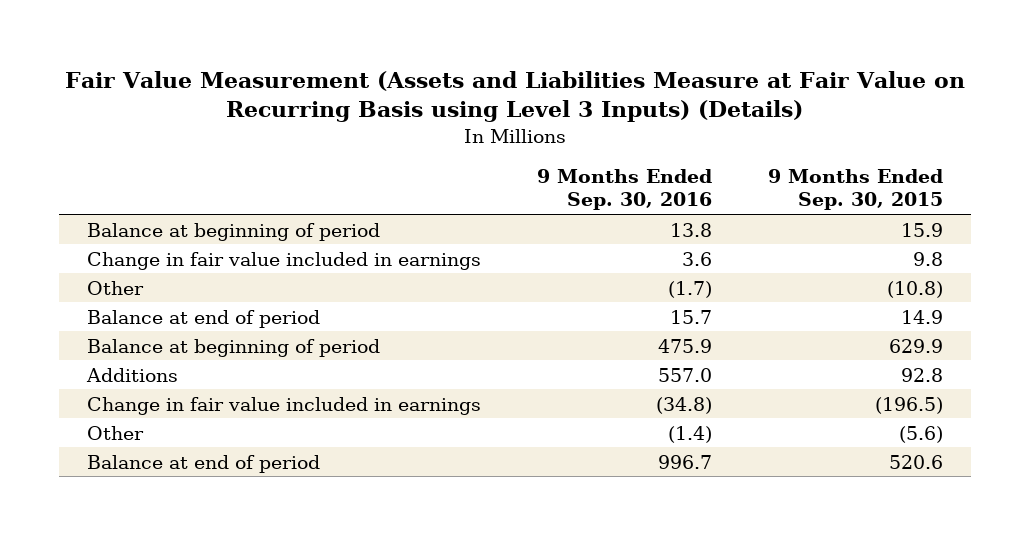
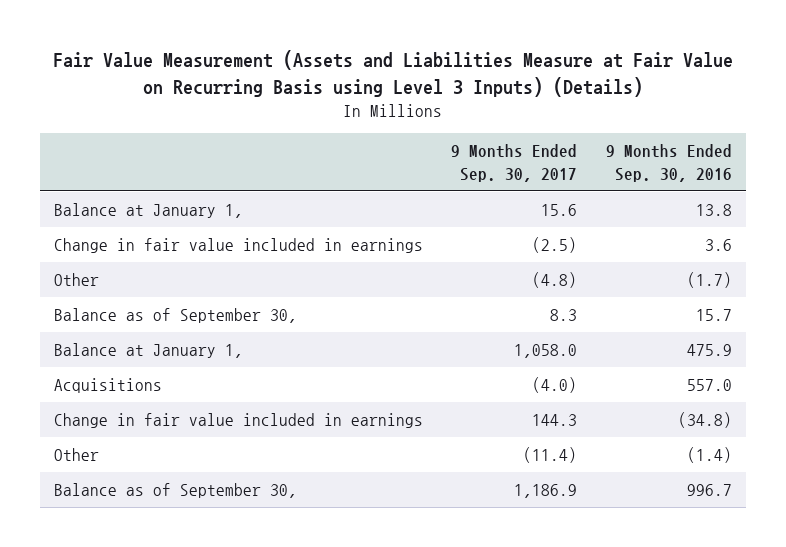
[768,168,944,211] 9 Months Ended Sep. 30, 2015 -> none
none -> [451,144,578,182] 9 Months Ended Sep. 30, 2017
[87,222,381,241] Balance at beginning of period -> [53,203,243,219] Balance at January 1,
[87,309,321,328] Balance at end of period -> [53,308,297,324] Balance as of September 30,
[87,338,381,357] Balance at beginning of period -> [53,343,243,359] Balance at January 1,
[86,367,179,382] Additions -> [53,378,162,394] Acquisitions
[87,454,321,473] Balance at end of period -> [53,483,297,499] Balance as of September 30,

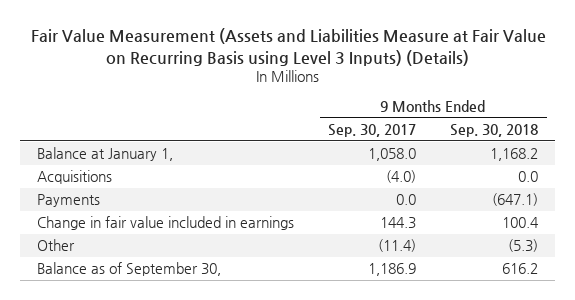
[605,144,732,182] 9 Months Ended Sep. 30, 2016 -> none
none -> [450,124,539,138] Sep. 30, 2018
[53,203,243,219] Balance at January 1, -> none
[53,238,423,254] Change in fair value included in earnings -> none
[53,273,99,287] Other -> none
[53,308,297,324] Balance as of September 30, -> none
none -> [37,194,101,208] Payments

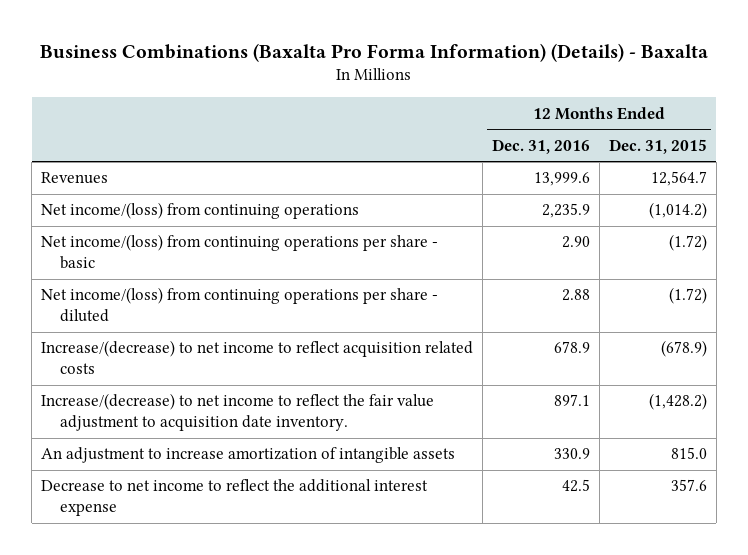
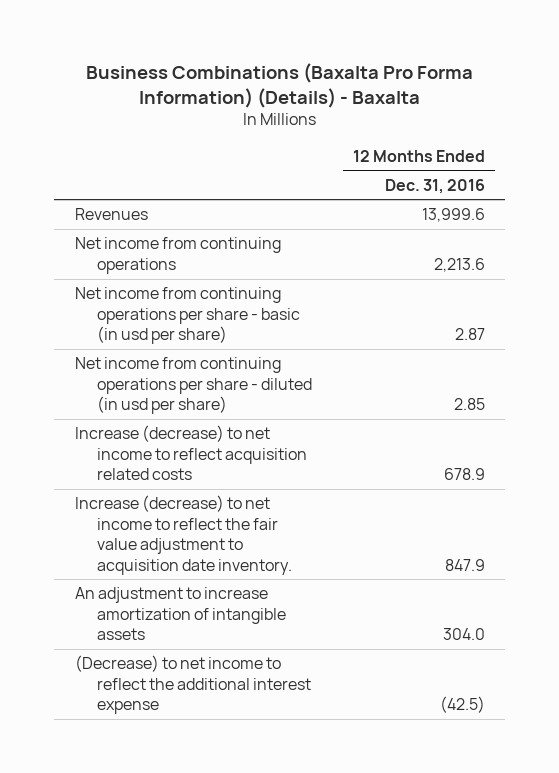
[608,138,707,154] Dec. 31, 2015 -> none
[40,202,359,220] Net income/(loss) from continuing operations -> [74,237,281,274] Net income from continuing operations
[541,203,590,219] 2,235.9 -> [433,257,485,272] 2,213.6
[40,234,438,270] Net income/(loss) from continuing operations per share - basic -> [74,287,300,345] Net income from continuing operations per share - basic (in usd per share)
[561,236,590,249] 2.90 -> [454,328,485,341] 2.87
[40,287,438,323] Net income/(loss) from continuing operations per share - diluted -> [74,357,312,415] Net income from continuing operations per share - diluted (in usd per share)
[561,289,590,302] 2.88 -> [453,398,485,411] 2.85
[40,340,473,375] Increase/(decrease) to net income to reflect acquisition related costs -> [74,425,307,481] Increase (decrease) to net income to reflect acquisition related costs
[40,393,434,432] Increase/(decrease) to net income to reflect the fair value adjustment to acquisition date inventory. -> [74,495,292,575] Increase (decrease) to net income to reflect the fair value adjustment to acquisition date inventory.
[553,394,590,407] 897.1 -> [444,558,485,571] 847.9
[553,448,590,460] 330.9 -> [442,628,485,641] 304.0
[40,479,428,517] Decrease to net income to reflect the additional interest expense -> [74,655,311,715] (Decrease) to net income to reflect the additional interest expense
[561,479,590,493] 42.5 -> [439,696,485,714] (42.5)

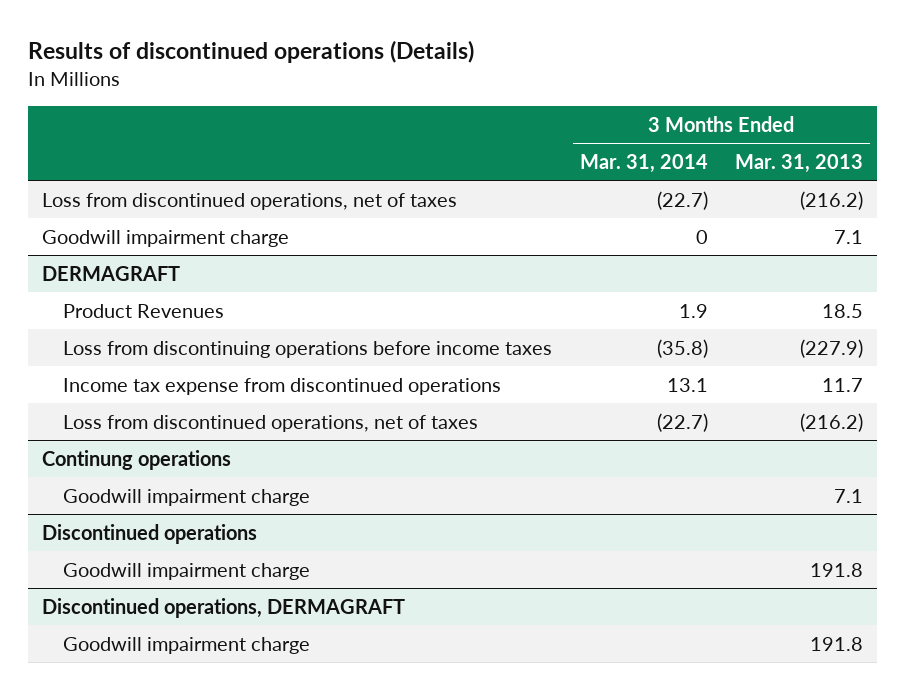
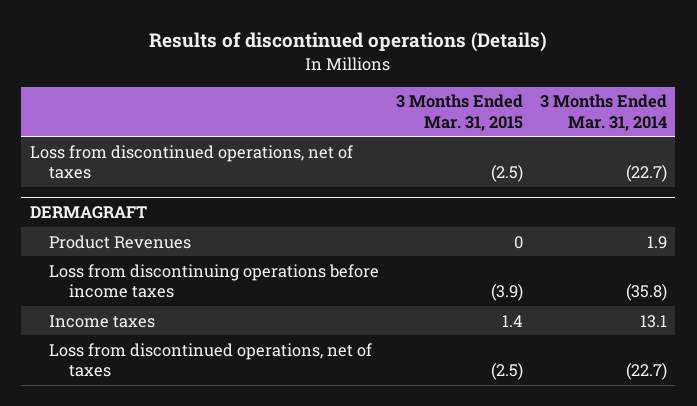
[734,153,863,173] Mar. 31, 2013 -> none
none -> [395,94,523,131] 3 Months Ended Mar. 31, 2015
[41,229,289,247] Goodwill impairment charge -> none
[63,377,502,395] Income tax expense from discontinued operations -> [49,314,156,328] Income taxes
[41,449,231,470] Continung operations -> none
[63,488,311,506] Goodwill impairment charge -> none
[41,523,257,544] Discontinued operations -> none
[63,562,311,580] Goodwill impairment charge -> none
[41,597,405,618] Discontinued operations, DERMAGRAFT -> none
[63,636,311,654] Goodwill impairment charge -> none

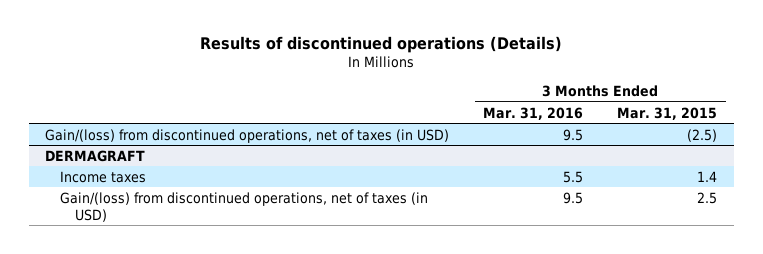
[539,94,667,131] 3 Months Ended Mar. 31, 2014 -> none
none -> [483,106,584,120] Mar. 31, 2016
[29,144,353,180] Loss from discontinued operations, net of taxes -> [45,128,450,143] Gain/(loss) from discontinued operations, net of taxes (in USD)
[49,234,192,249] Product Revenues -> none
[49,263,380,299] Loss from discontinuing operations before income taxes -> none
[49,342,373,378] Loss from discontinued operations, net of taxes -> [60,191,429,222] Gain/(loss) from discontinued operations, net of taxes (in USD)
[490,362,523,381] (2.5) -> [697,191,718,204] 2.5

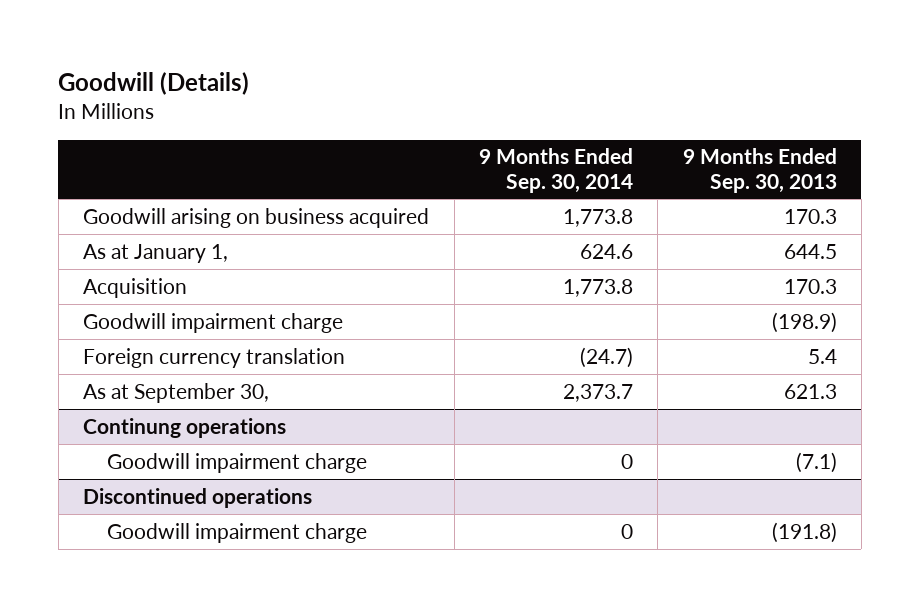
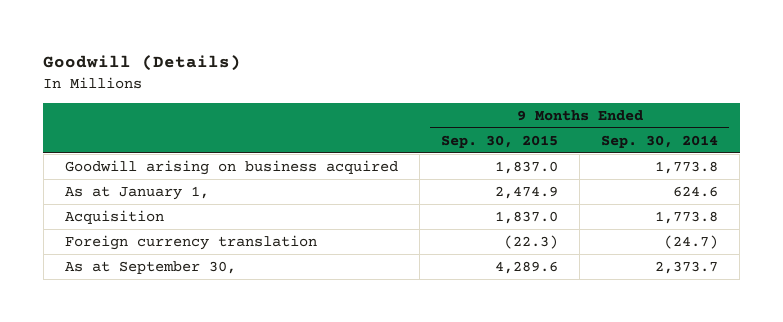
[682,148,837,193] 9 Months Ended Sep. 30, 2013 -> none
none -> [441,134,559,148] Sep. 30, 2015
[83,312,344,333] Goodwill impairment charge -> none
[83,417,287,438] Continung operations -> none
[106,452,367,473] Goodwill impairment charge -> none
[83,487,313,508] Discontinued operations -> none
[106,522,367,543] Goodwill impairment charge -> none

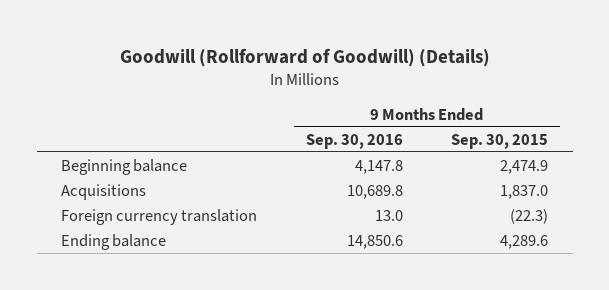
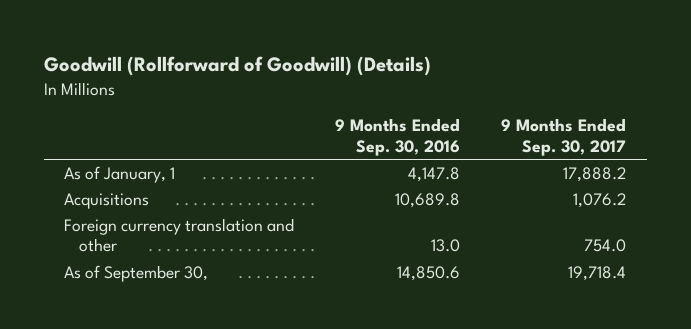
[451,133,549,149] Sep. 30, 2015 -> none
none -> [501,118,627,156] 9 Months Ended Sep. 30, 2017
[61,158,188,175] Beginning balance -> [64,165,176,183] As of January, 1
[61,208,258,225] Foreign currency translation -> [64,217,295,253] Foreign currency translation and other
[61,233,167,250] Ending balance -> [64,264,209,282] As of September 30,

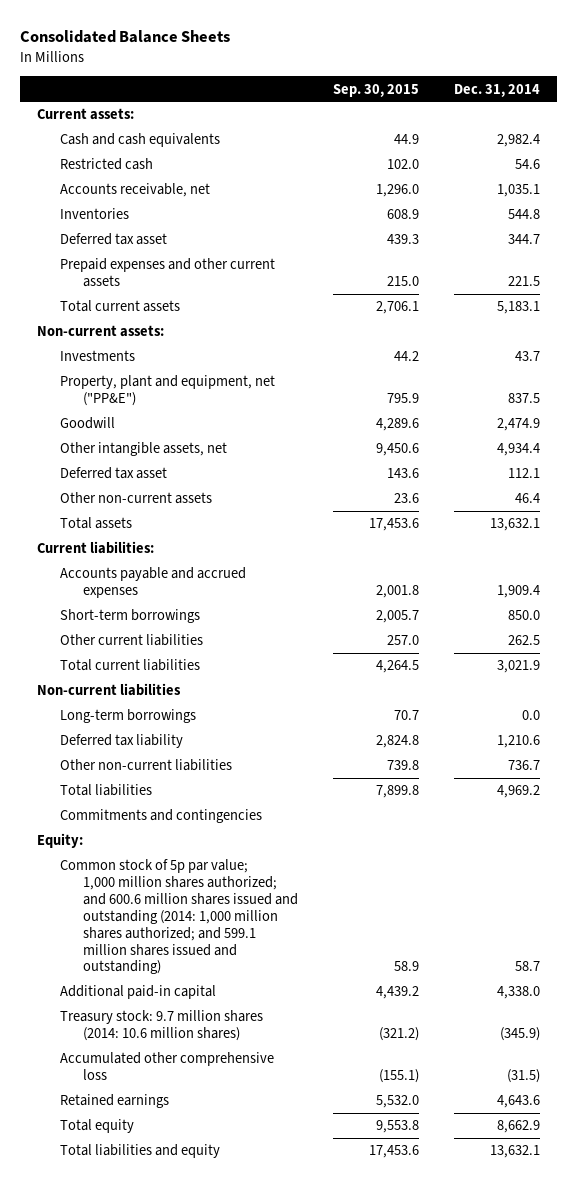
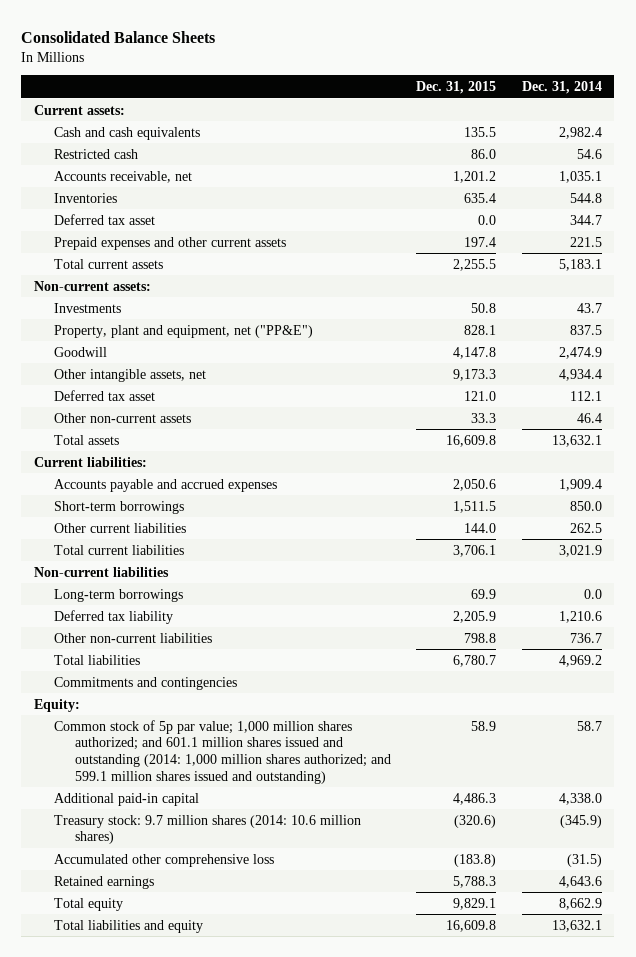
[332,83,419,97] Sep. 30, 2015 -> none
none -> [416,81,497,95] Dec. 31, 2015
[59,859,298,975] Common stock of 5p par value; 1,000 million shares authorized; and 600.6 million shares issued and outstanding (2014: 1,000 million shares authorized; and 599.1 million shares issued and outstanding) -> [54,719,391,784] Common stock of 5p par value; 1,000 million shares authorized; and 601.1 million shares issued and outstanding (2014: 1,000 million shares authorized; and 599.1 million shares issued and outstanding)

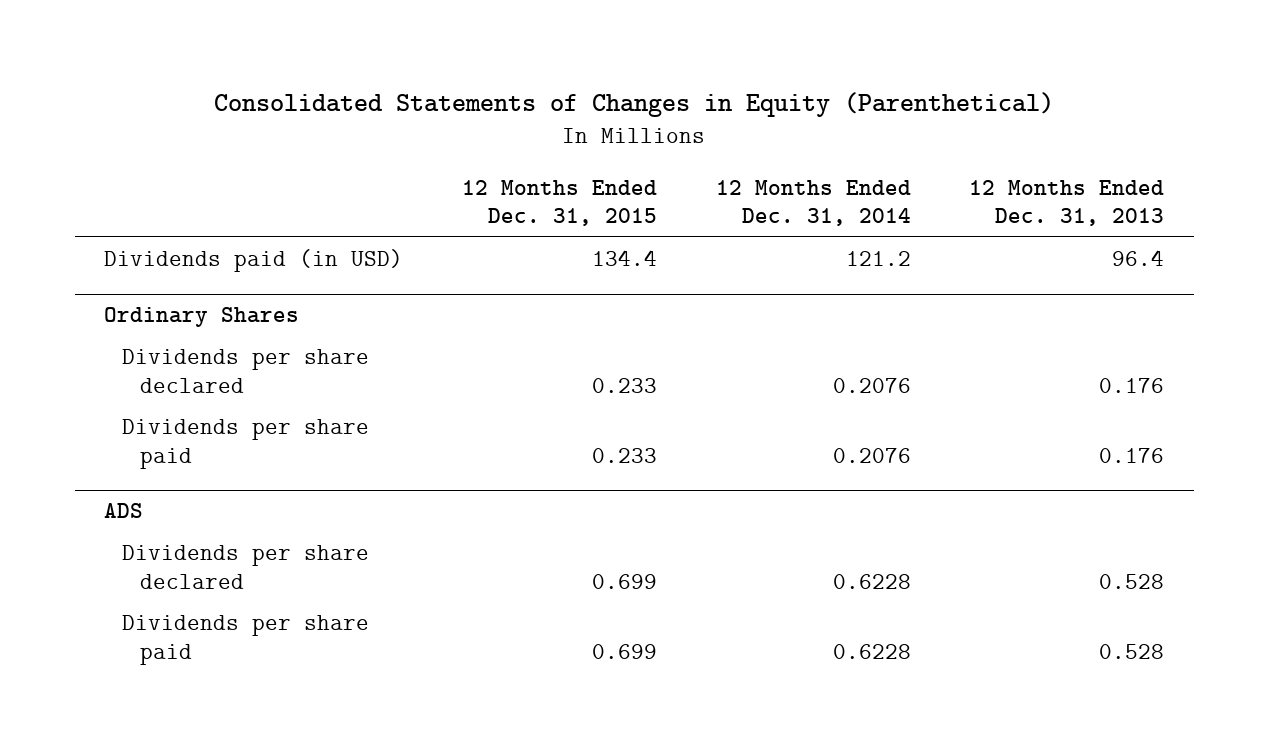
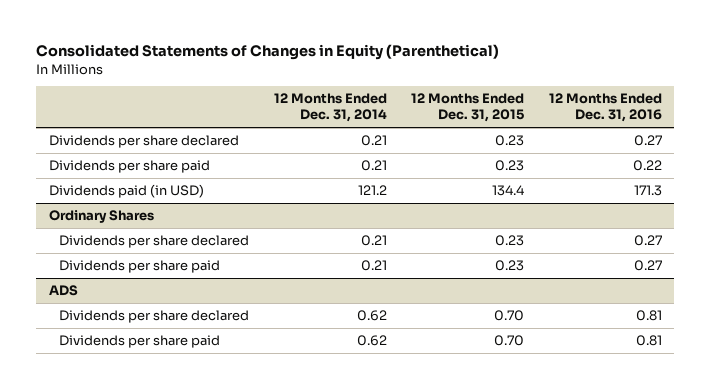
[969,179,1165,227] 12 Months Ended Dec. 31, 2013 -> none
none -> [549,93,663,123] 12 Months Ended Dec. 31, 2016
none -> [48,135,239,149] Dividends per share declared
none -> [48,160,210,174] Dividends per share paid
[591,377,657,393] 0.233 -> [495,235,525,247] 0.23
[832,377,911,393] 0.2076 -> [360,235,387,247] 0.21
[591,447,657,463] 0.233 -> [495,260,525,272] 0.23
[832,447,911,463] 0.2076 -> [360,260,387,272] 0.21
[591,573,657,589] 0.699 -> [494,310,525,322] 0.70
[832,573,911,589] 0.6228 -> [356,310,387,322] 0.62
[591,643,657,659] 0.699 -> [494,335,525,347] 0.70
[832,643,911,659] 0.6228 -> [356,335,387,347] 0.62

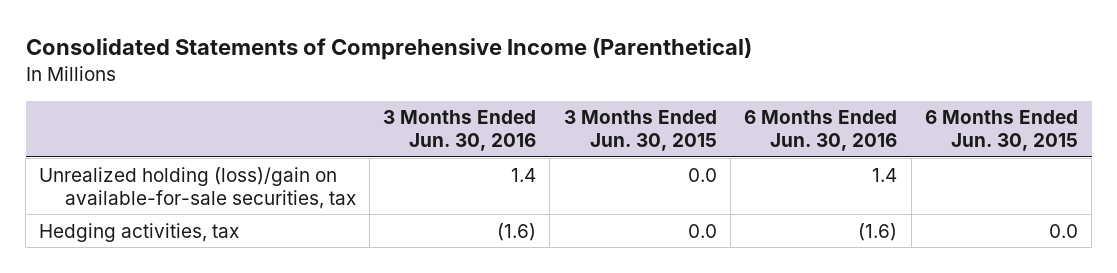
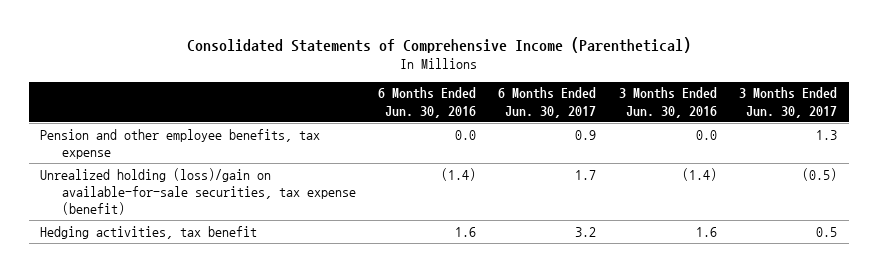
[563,110,717,152] 3 Months Ended Jun. 30, 2015 -> none
[924,110,1078,152] 6 Months Ended Jun. 30, 2015 -> none
none -> [498,87,597,118] 6 Months Ended Jun. 30, 2017
none -> [739,87,838,118] 3 Months Ended Jun. 30, 2017
none -> [39,128,320,159] Pension and other employee benefits, tax expense
[39,166,356,209] Unrealized holding (loss)/gain on available-for-sale securities, tax -> [39,167,356,216] Unrealized holding (loss)/gain on available-for-sale securities, tax expense (benefit)
[511,167,537,182] 1.4 -> [681,167,717,181] (1.4)
[872,167,898,182] 1.4 -> [441,167,477,181] (1.4)
[39,222,240,242] Hedging activities, tax -> [39,225,257,239] Hedging activities, tax benefit
[497,222,537,241] (1.6) -> [695,226,717,237] 1.6
[858,222,898,241] (1.6) -> [455,226,477,237] 1.6

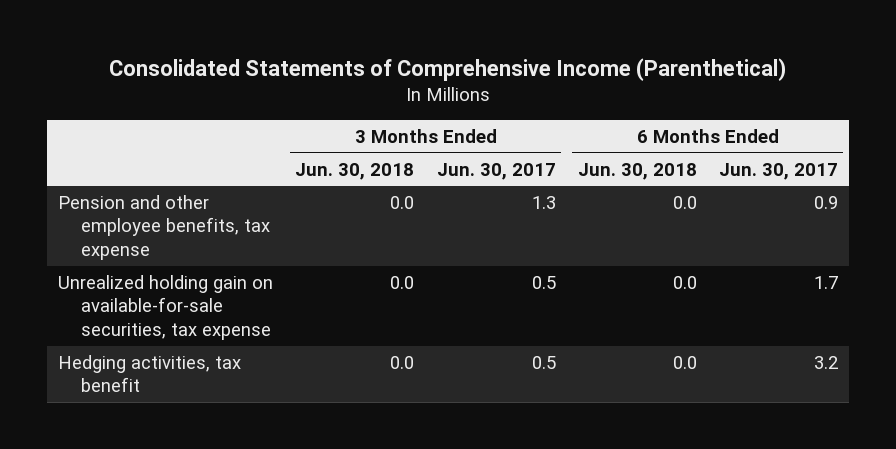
[378,87,477,118] 6 Months Ended Jun. 30, 2016 -> none
[618,87,717,118] 3 Months Ended Jun. 30, 2016 -> none
none -> [295,162,415,180] Jun. 30, 2018
none -> [577,162,697,180] Jun. 30, 2018
[39,167,356,216] Unrealized holding (loss)/gain on available-for-sale securities, tax expense (benefit) -> [58,274,274,341] Unrealized holding gain on available-for-sale securities, tax expense
[802,167,838,181] (0.5) -> [531,275,556,289] 0.5

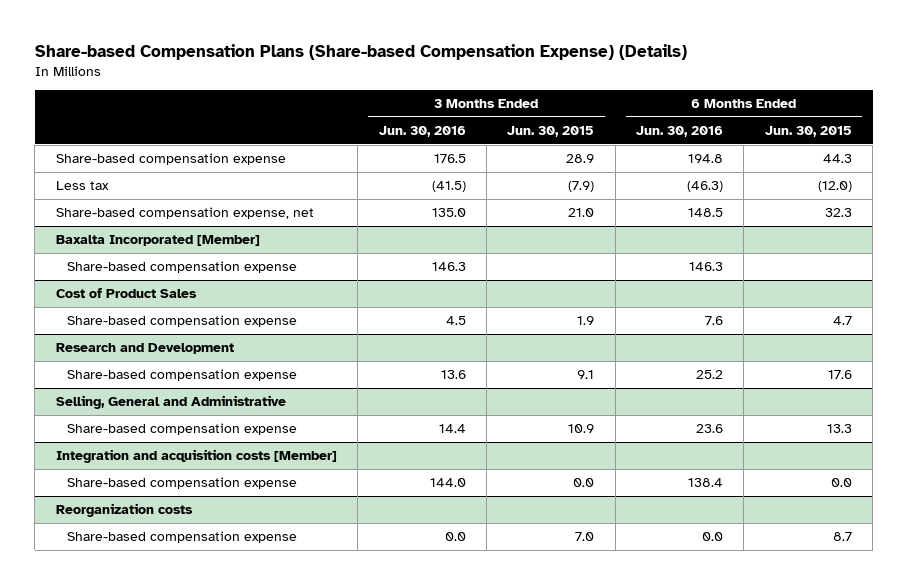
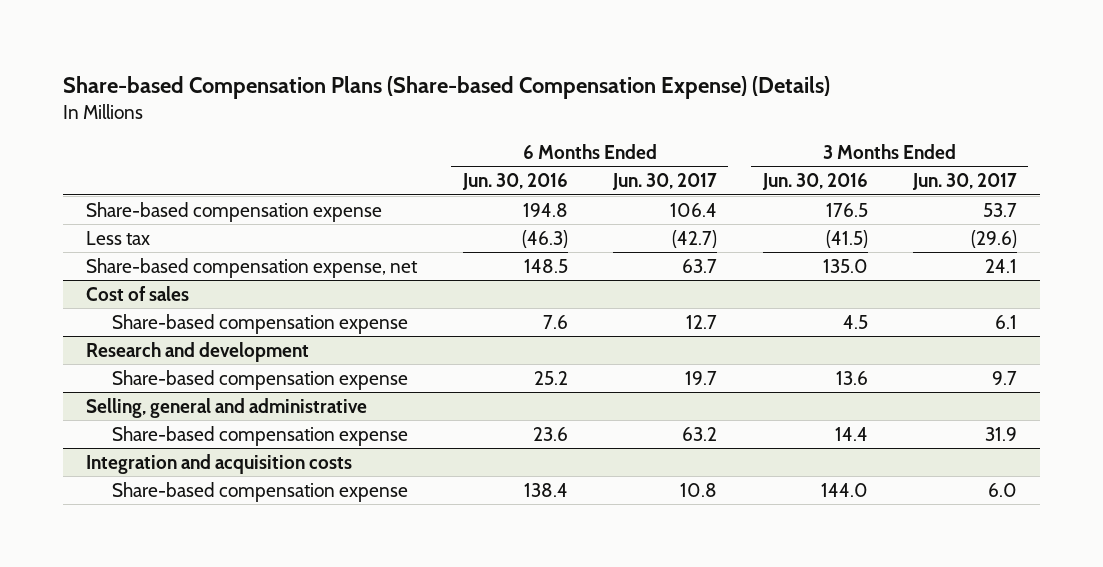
[507,126,595,138] Jun. 30, 2015 -> none
[764,126,852,138] Jun. 30, 2015 -> none
none -> [612,173,718,191] Jun. 30, 2017
none -> [912,173,1018,191] Jun. 30, 2017
[55,235,260,247] Baxalta Incorporated [Member] -> none
[66,261,297,274] Share-based compensation expense -> none
[55,288,197,299] Cost of Product Sales -> [86,285,190,301] Cost of sales
[55,343,234,355] Research and Development -> [86,341,310,362] Research and development
[55,395,286,410] Selling, General and Administrative -> [86,397,368,418] Selling, general and administrative
[55,449,337,464] Integration and acquisition costs [Member] -> [86,453,353,474] Integration and acquisition costs
[55,503,193,518] Reorganization costs -> none
[66,531,297,544] Share-based compensation expense -> none

